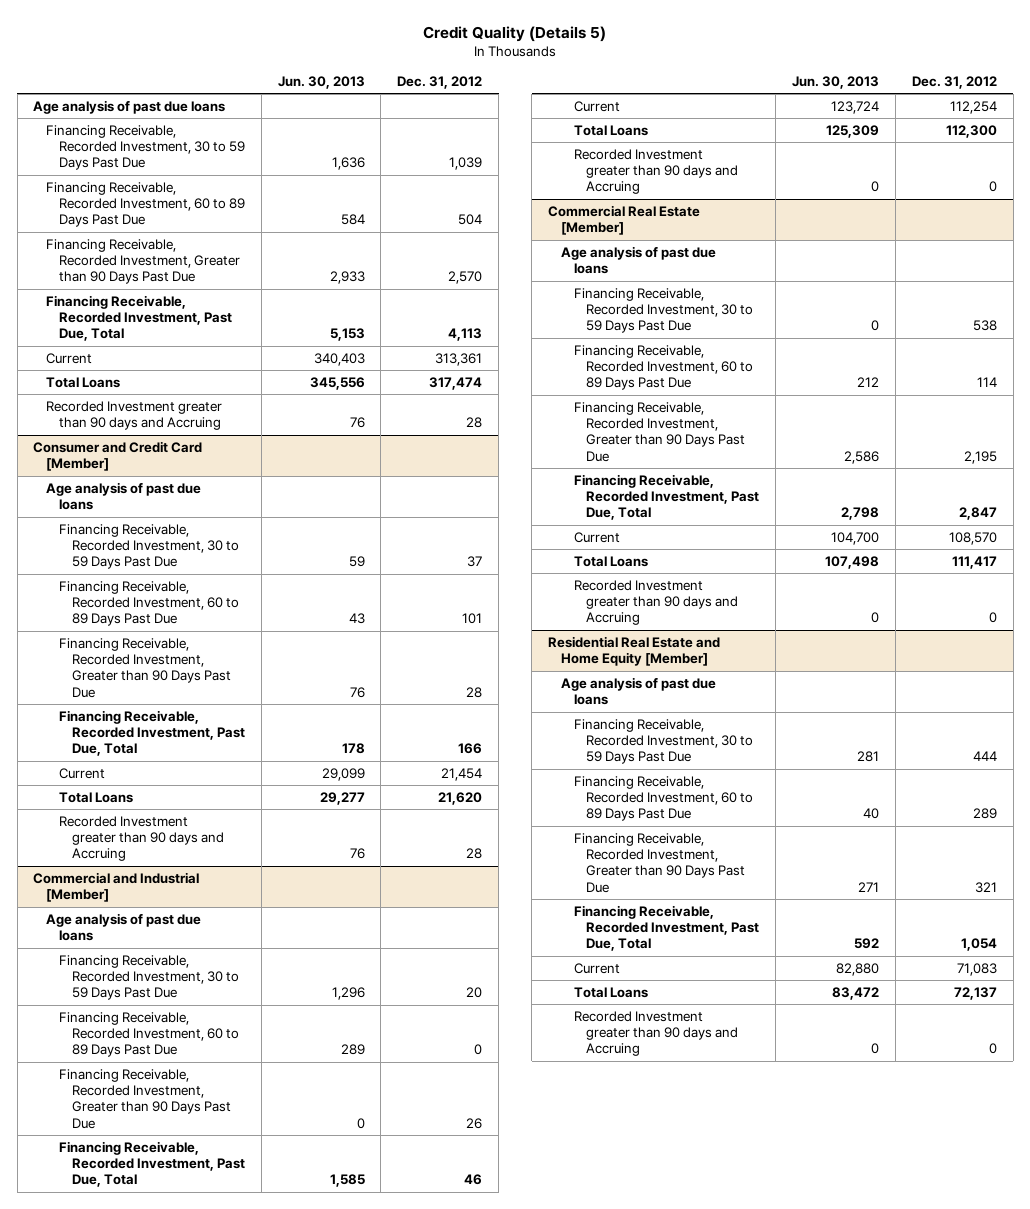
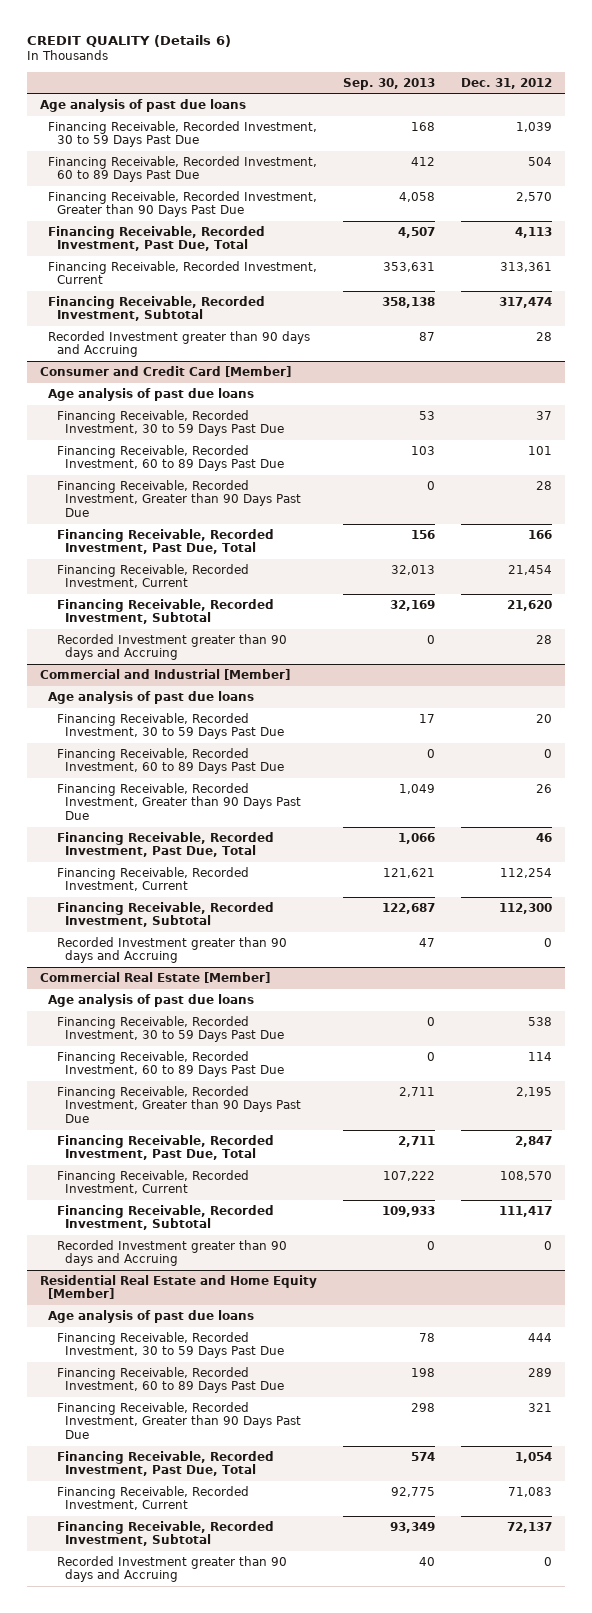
[423,25,607,42] Credit Quality (Details 5) -> [26,34,231,47] CREDIT QUALITY (Details 6)
[277,75,365,89] Jun. 30, 2013 -> none
none -> [343,77,436,90] Sep. 30, 2013
[46,352,93,364] Current -> [48,261,318,285] Financing Receivable, Recorded Investment, Current
[46,376,121,388] Total Loans -> [48,296,266,322] Financing Receivable, Recorded Investment, Subtotal
[59,767,106,779] Current -> [56,564,249,589] Financing Receivable, Recorded Investment, Current
[59,791,134,803] Total Loans -> [56,599,274,625] Financing Receivable, Recorded Investment, Subtotal
[573,100,620,112] Current -> [56,867,249,892] Financing Receivable, Recorded Investment, Current
[573,124,648,136] Total Loans -> [56,902,274,928] Financing Receivable, Recorded Investment, Subtotal
[573,531,620,543] Current -> [56,1170,249,1195] Financing Receivable, Recorded Investment, Current
[573,555,648,567] Total Loans -> [56,1205,274,1231] Financing Receivable, Recorded Investment, Subtotal
[573,962,620,974] Current -> [56,1486,249,1511] Financing Receivable, Recorded Investment, Current
[573,986,648,998] Total Loans -> [56,1521,274,1547] Financing Receivable, Recorded Investment, Subtotal

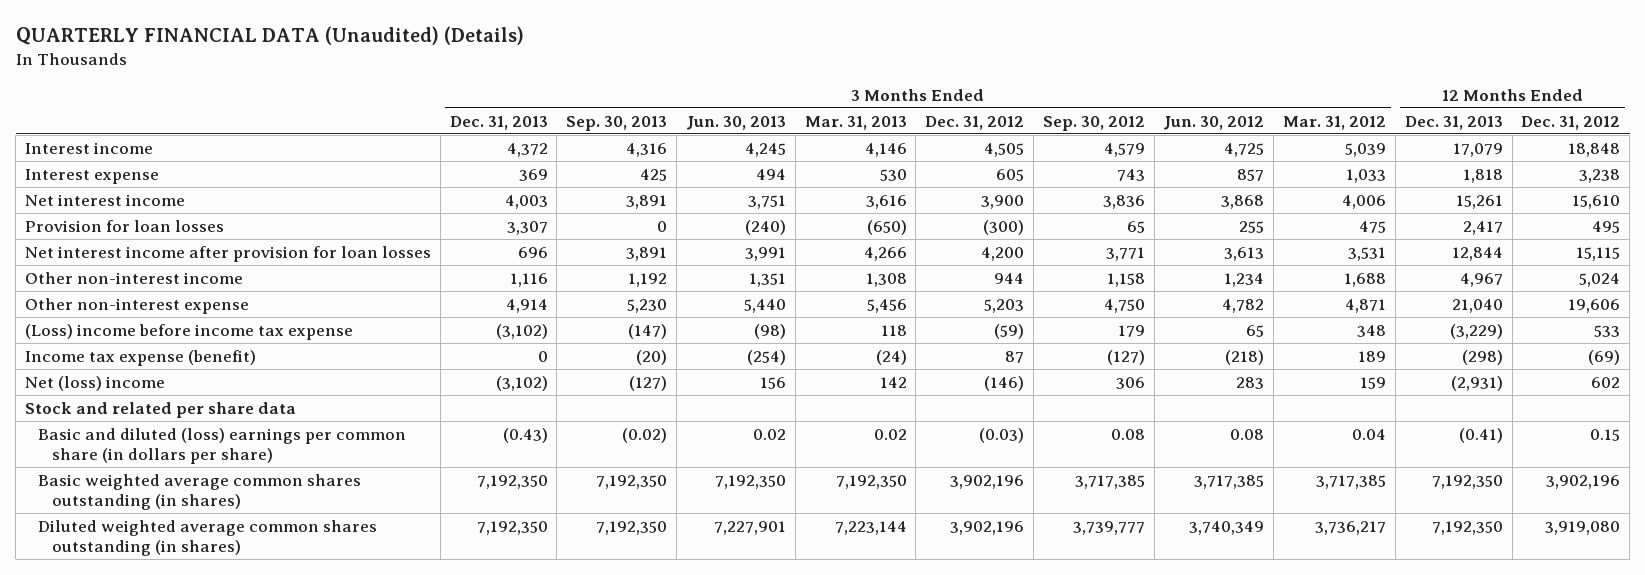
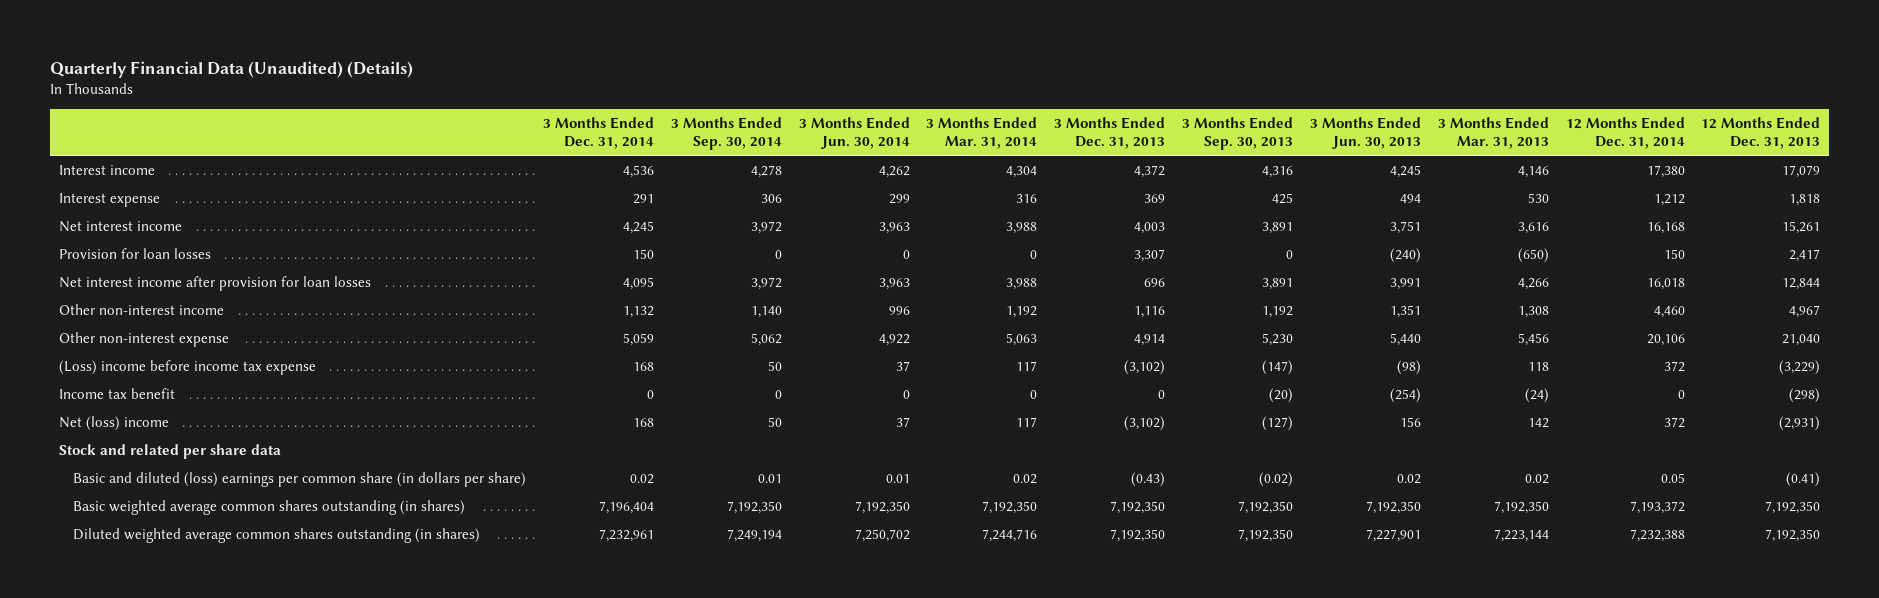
[15,25,524,45] QUARTERLY FINANCIAL DATA (Unaudited) (Details) -> [50,60,414,78] Quarterly Financial Data (Unaudited) (Details)
[925,115,1025,130] Dec. 31, 2012 -> none
[1042,115,1145,131] Sep. 30, 2012 -> none
[1163,115,1265,130] Jun. 30, 2012 -> none
[1283,115,1387,130] Mar. 31, 2012 -> none
[1521,115,1621,130] Dec. 31, 2012 -> none
none -> [542,117,654,150] 3 Months Ended Dec. 31, 2014
none -> [670,117,782,151] 3 Months Ended Sep. 30, 2014
none -> [798,117,910,150] 3 Months Ended Jun. 30, 2014
none -> [926,117,1038,150] 3 Months Ended Mar. 31, 2014
none -> [1565,117,1685,150] 12 Months Ended Dec. 31, 2014
[24,349,256,366] Income tax expense (benefit) -> [58,388,175,400] Income tax benefit

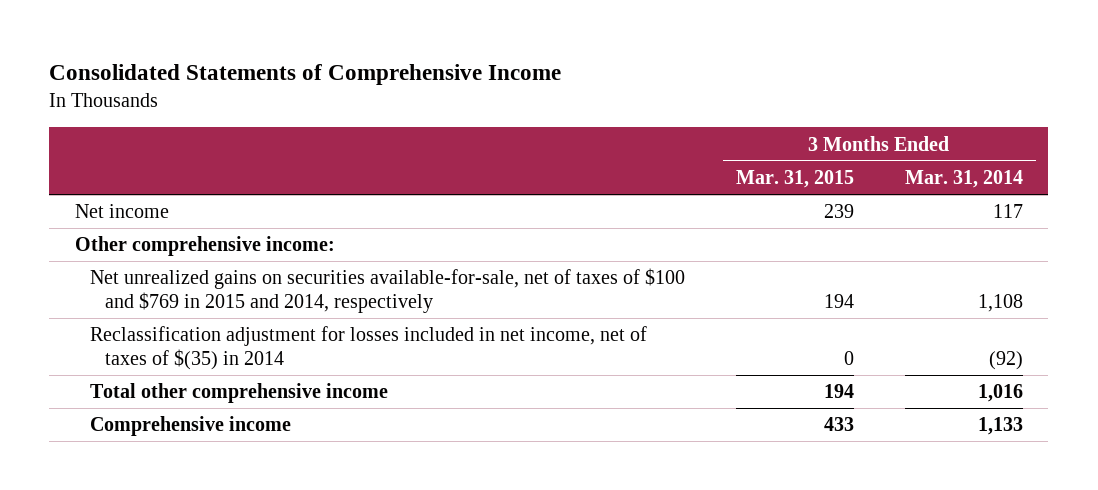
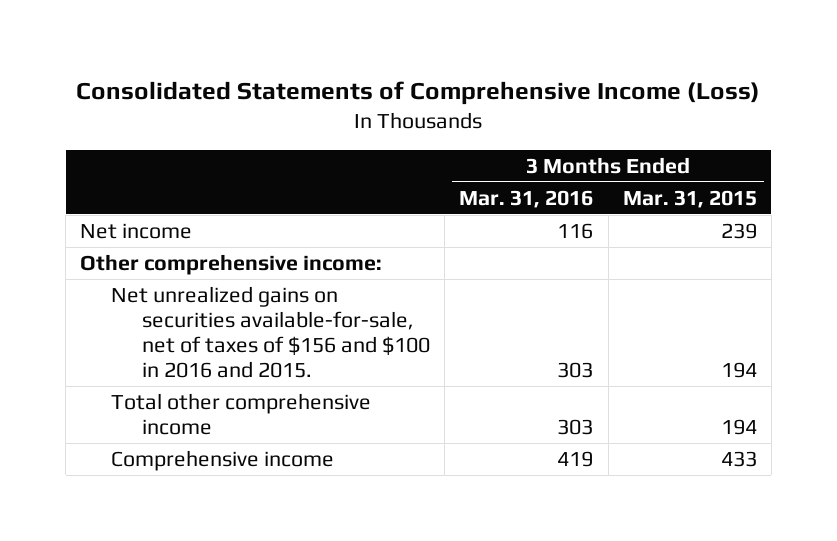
[49,64,562,86] Consolidated Statements of Comprehensive Income -> [76,80,761,105] Consolidated Statements of Comprehensive Income (Loss)
[904,169,1023,188] Mar. 31, 2014 -> none
none -> [459,189,594,208] Mar. 31, 2016
[89,326,647,370] Reclassification adjustment for losses included in net income, net of taxes of $(35) in 2014 -> none
[89,268,685,313] Net unrealized gains on securities available-for-sale, net of taxes of $100 and $769 in 2015 and 2014, respectively -> [111,286,431,378] Net unrealized gains on securities available-for-sale, net of taxes of $156 and $100 in 2016 and 2015.

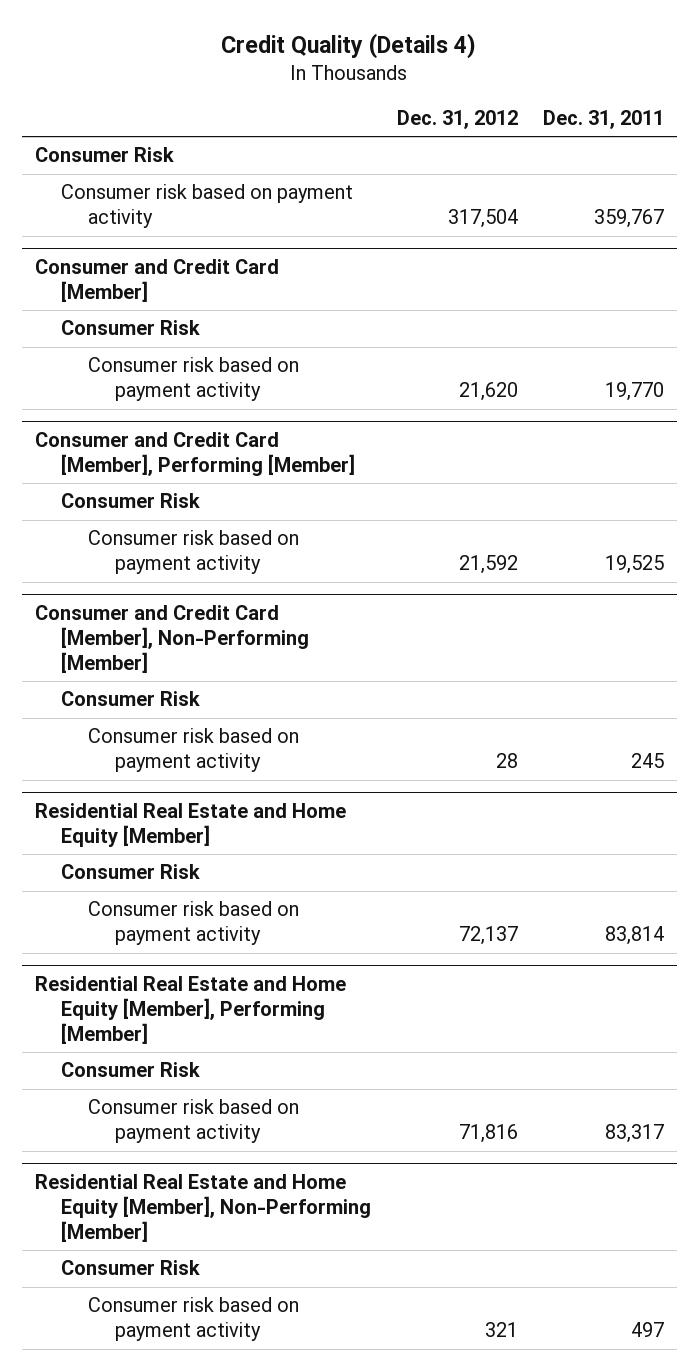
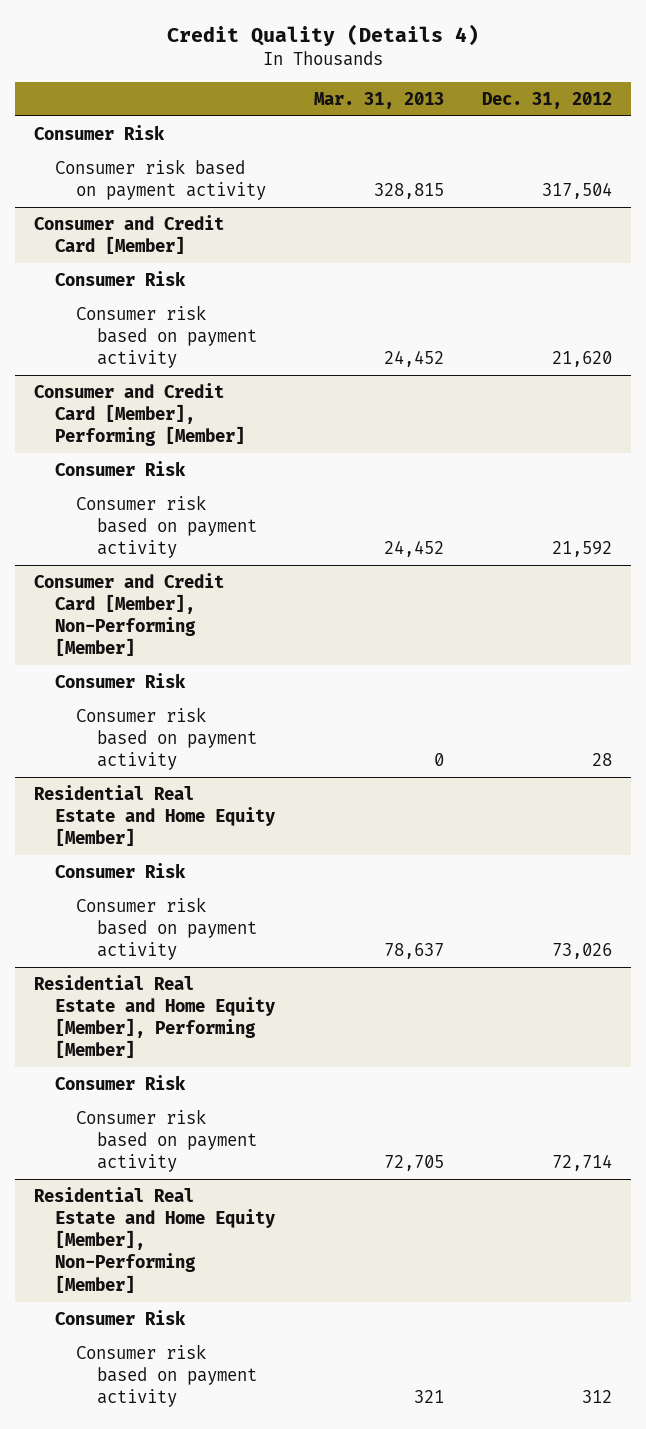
[543,109,665,129] Dec. 31, 2011 -> none
none -> [313,91,444,109] Mar. 31, 2013
[458,926,518,946] 72,137 -> [551,943,612,960] 73,026
[458,1124,518,1144] 71,816 -> [551,1154,612,1172] 72,714
[484,1322,518,1338] 321 -> [581,1390,612,1404] 312

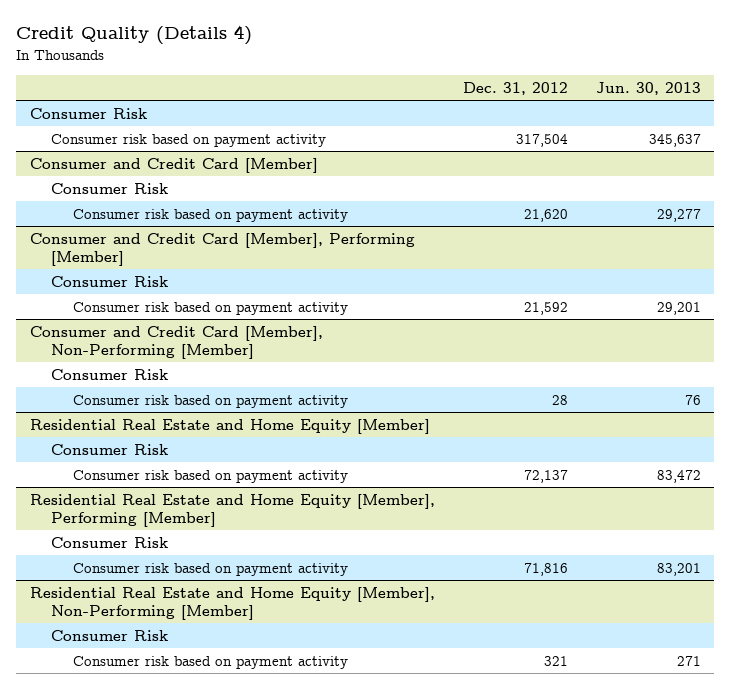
[313,91,444,109] Mar. 31, 2013 -> none
none -> [595,81,701,95] Jun. 30, 2013
[551,943,612,960] 73,026 -> [523,469,568,483] 72,137
[551,1154,612,1172] 72,714 -> [523,562,568,576] 71,816
[581,1390,612,1404] 312 -> [543,655,568,666] 321

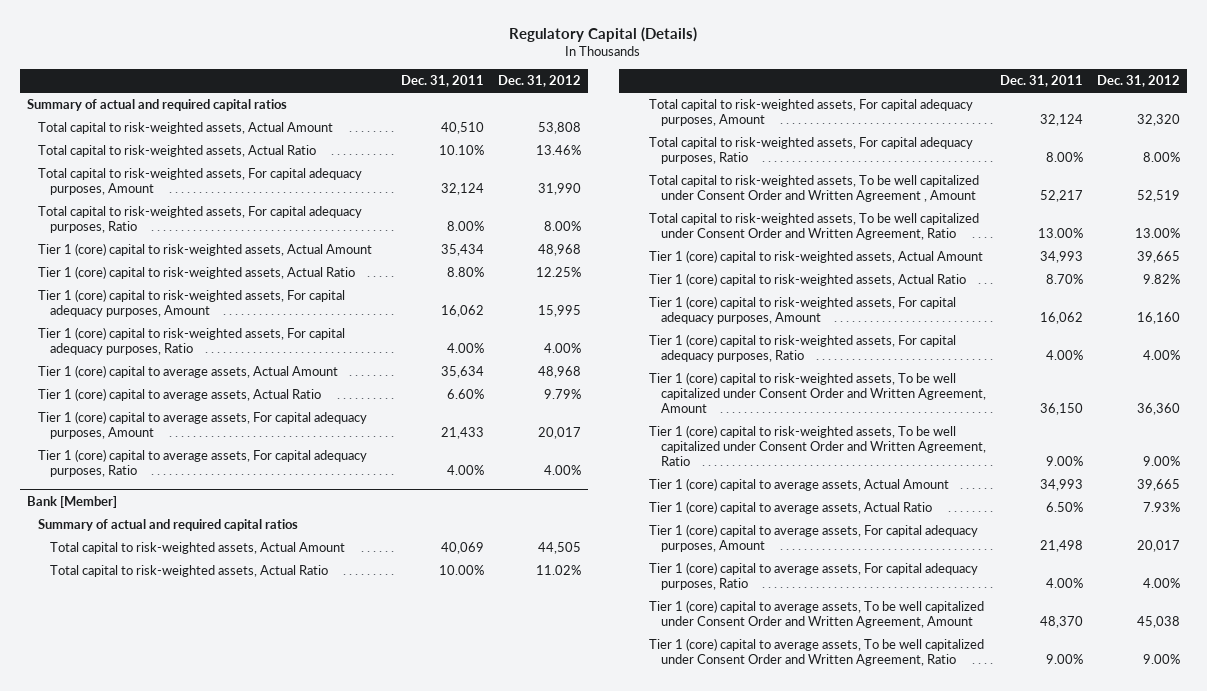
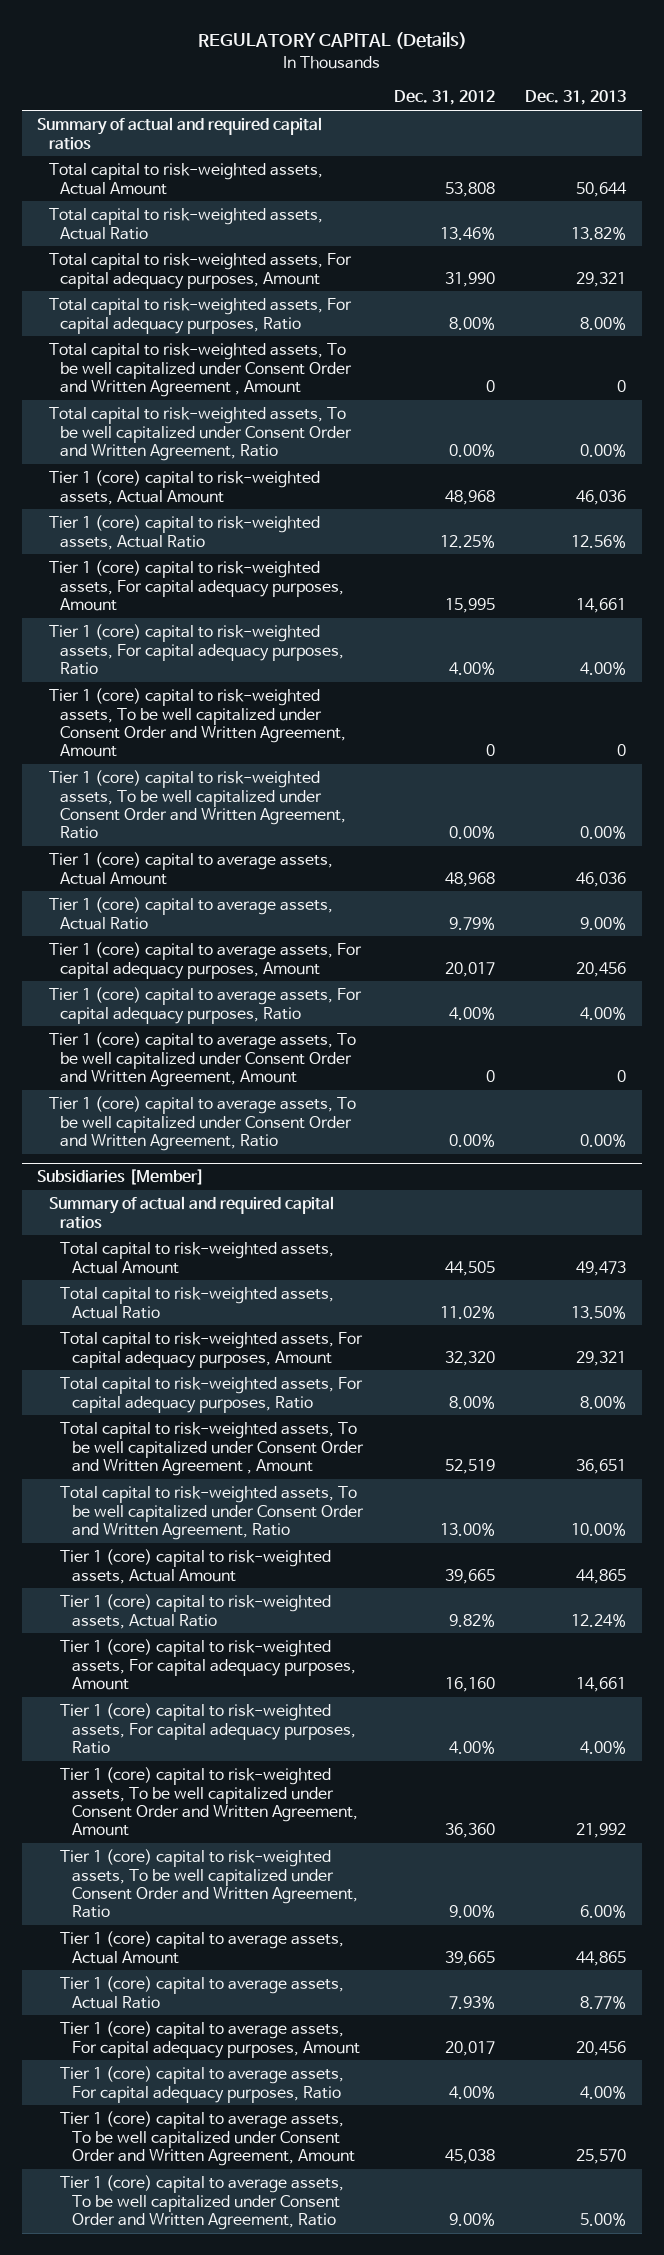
[509,27,698,43] Regulatory Capital (Details) -> [197,32,467,50] REGULATORY CAPITAL (Details)
[400,75,484,88] Dec. 31, 2011 -> none
none -> [525,90,627,106] Dec. 31, 2013
none -> [48,343,353,397] Total capital to risk-weighted assets, To be well capitalized under Consent Order and Written Agreement , Amount
none -> [48,407,353,461] Total capital to risk-weighted assets, To be well capitalized under Consent Order and Written Agreement, Ratio
none -> [48,688,347,758] Tier 1 (core) capital to risk-weighted assets, To be well capitalized under Consent Order and Written Agreement, Amount
none -> [48,770,347,840] Tier 1 (core) capital to risk-weighted assets, To be well capitalized under Consent Order and Written Agreement, Ratio
[26,495,117,508] Bank [Member] -> none
none -> [48,1032,356,1087] Tier 1 (core) capital to average assets, To be well capitalized under Consent Order and Written Agreement, Amount
none -> [48,1096,356,1151] Tier 1 (core) capital to average assets, To be well capitalized under Consent Order and Written Agreement, Ratio
none -> [37,1169,205,1186] Subsidiaries [Member]

